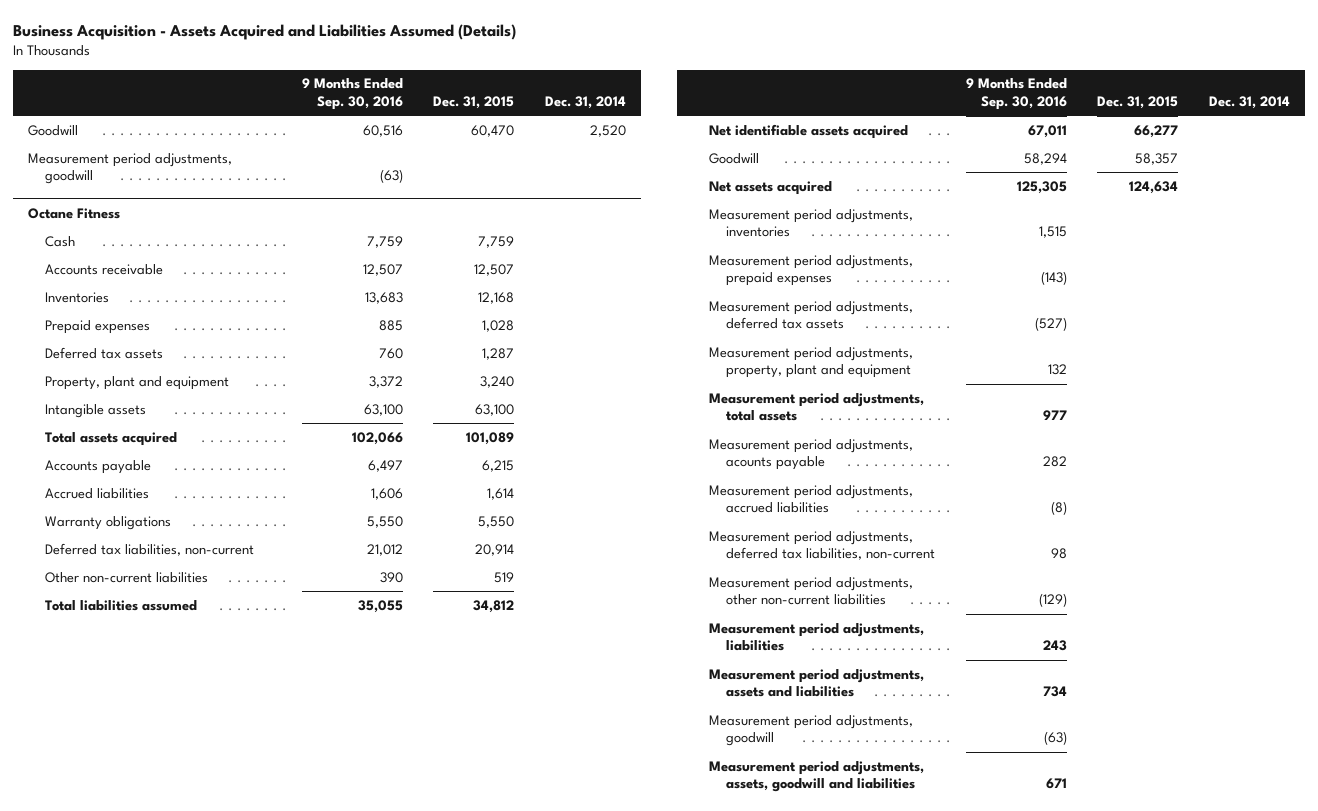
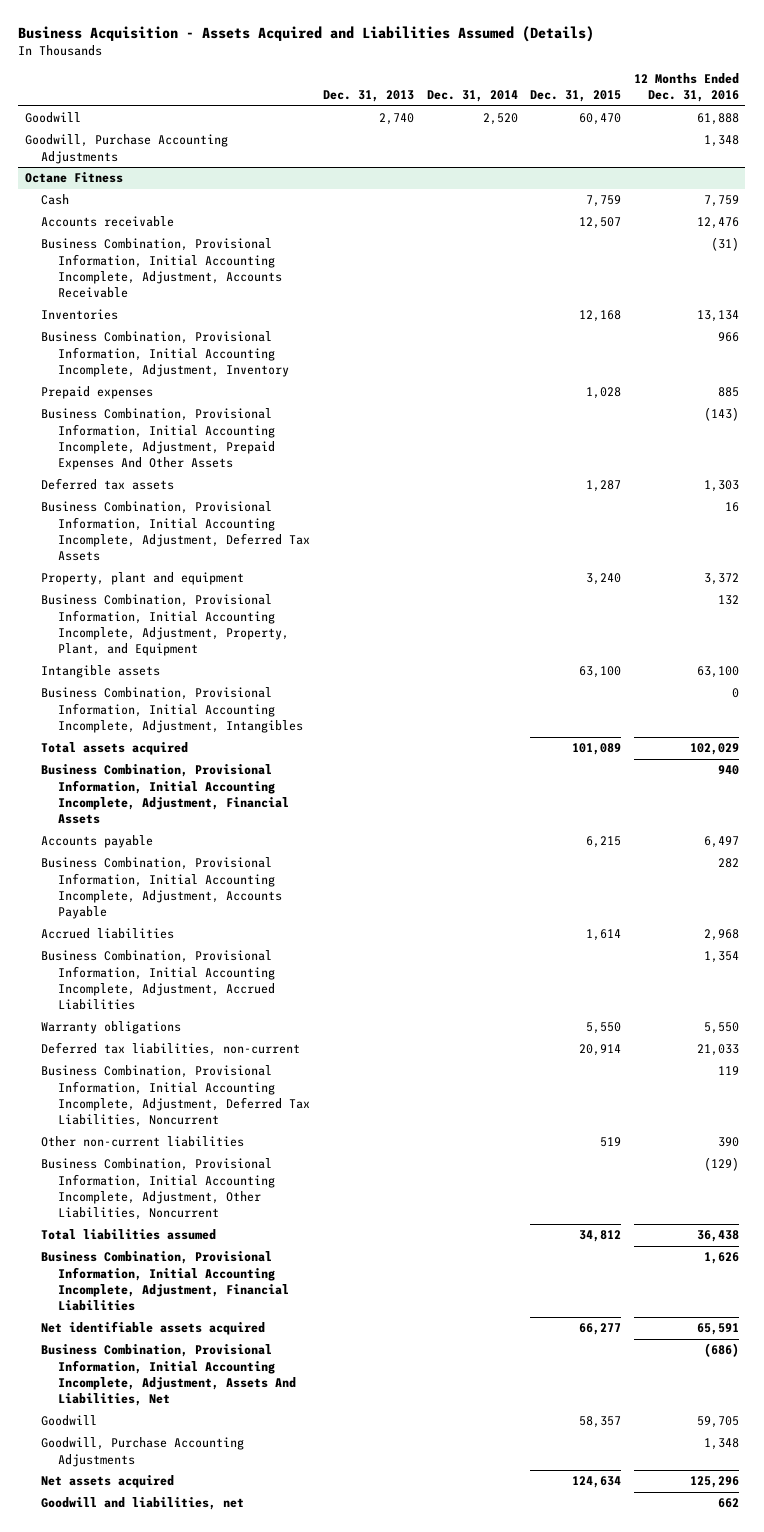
[301,78,403,110] 9 Months Ended Sep. 30, 2016 -> none
none -> [322,90,414,103] Dec. 31, 2013
none -> [633,72,739,103] 12 Months Ended Dec. 31, 2016
[28,152,233,185] Measurement period adjustments, goodwill -> [24,134,228,164] Goodwill, Purchase Accounting Adjustments
none -> [41,238,283,299] Business Combination, Provisional Information, Initial Accounting Incomplete, Adjustment, Accounts Receivable
none -> [41,331,290,377] Business Combination, Provisional Information, Initial Accounting Incomplete, Adjustment, Inventory
none -> [41,408,276,471] Business Combination, Provisional Information, Initial Accounting Incomplete, Adjustment, Prepaid Expenses And Other Assets
none -> [41,501,311,562] Business Combination, Provisional Information, Initial Accounting Incomplete, Adjustment, Deferred Tax Assets
none -> [41,594,290,657] Business Combination, Provisional Information, Initial Accounting Incomplete, Adjustment, Property, Plant, and Equipment
none -> [41,687,304,733] Business Combination, Provisional Information, Initial Accounting Incomplete, Adjustment, Intangibles
none -> [41,764,290,825] Business Combination, Provisional Information, Initial Accounting Incomplete, Adjustment, Financial Assets
none -> [41,857,283,920] Business Combination, Provisional Information, Initial Accounting Incomplete, Adjustment, Accounts Payable
none -> [41,950,276,1011] Business Combination, Provisional Information, Initial Accounting Incomplete, Adjustment, Accrued Liabilities
none -> [41,1065,311,1128] Business Combination, Provisional Information, Initial Accounting Incomplete, Adjustment, Deferred Tax Liabilities, Noncurrent
none -> [41,1158,276,1221] Business Combination, Provisional Information, Initial Accounting Incomplete, Adjustment, Other Liabilities, Noncurrent
none -> [41,1251,290,1312] Business Combination, Provisional Information, Initial Accounting Incomplete, Adjustment, Financial Liabilities
none -> [41,1344,297,1407] Business Combination, Provisional Information, Initial Accounting Incomplete, Adjustment, Assets And Liabilities, Net
none -> [41,1437,245,1467] Goodwill, Purchase Accounting Adjustments
[709,208,914,238] Measurement period adjustments, inventories -> none
[709,254,914,287] Measurement period adjustments, prepaid expenses -> none
[709,300,914,330] Measurement period adjustments, deferred tax assets -> none
[709,346,914,379] Measurement period adjustments, property, plant and equipment -> none
[709,392,925,422] Measurement period adjustments, total assets -> none
[709,438,914,471] Measurement period adjustments, acounts payable -> none
[709,484,914,514] Measurement period adjustments, accrued liabilities -> none
[709,530,936,561] Measurement period adjustments, deferred tax liabilities, non-current -> none
[709,576,914,606] Measurement period adjustments, other non-current liabilities -> none
[709,622,925,652] Measurement period adjustments, liabilities -> none
[709,668,925,698] Measurement period adjustments, assets and liabilities -> none
[709,714,914,747] Measurement period adjustments, goodwill -> none
[709,760,925,793] Measurement period adjustments, assets, goodwill and liabilities -> [41,1497,245,1511] Goodwill and liabilities, net

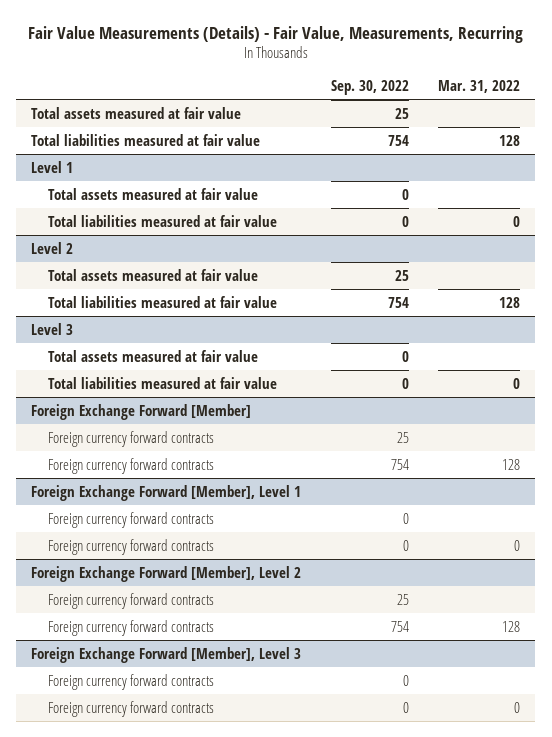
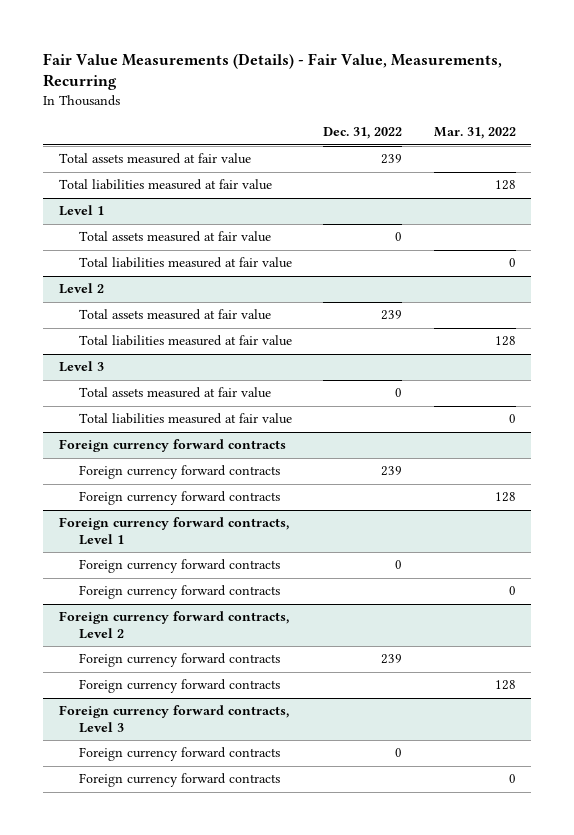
[330,79,409,95] Sep. 30, 2022 -> none
none -> [323,127,403,140] Dec. 31, 2022
[31,403,252,420] Foreign Exchange Forward [Member] -> [58,439,286,453] Foreign currency forward contracts
[31,484,302,501] Foreign Exchange Forward [Member], Level 1 -> [58,517,289,545] Foreign currency forward contracts, Level 1
[31,565,302,582] Foreign Exchange Forward [Member], Level 2 -> [58,611,289,639] Foreign currency forward contracts, Level 2
[31,646,302,663] Foreign Exchange Forward [Member], Level 3 -> [58,705,289,733] Foreign currency forward contracts, Level 3

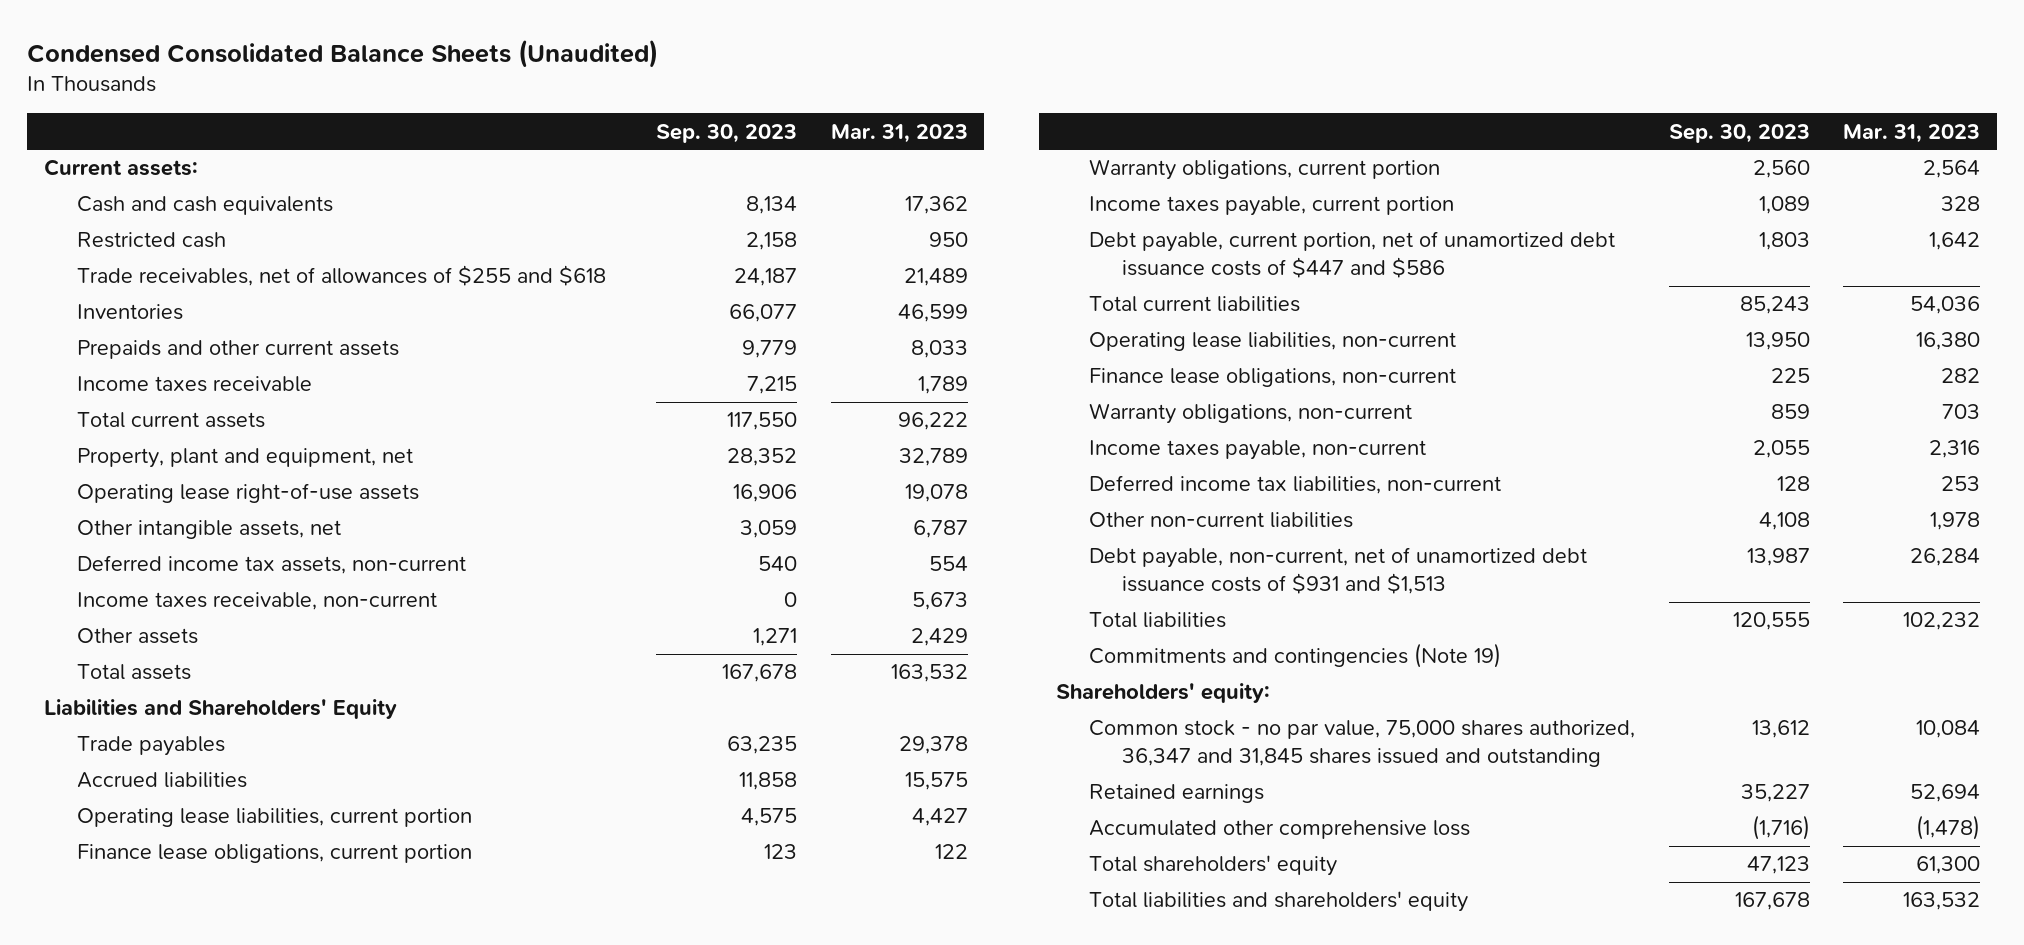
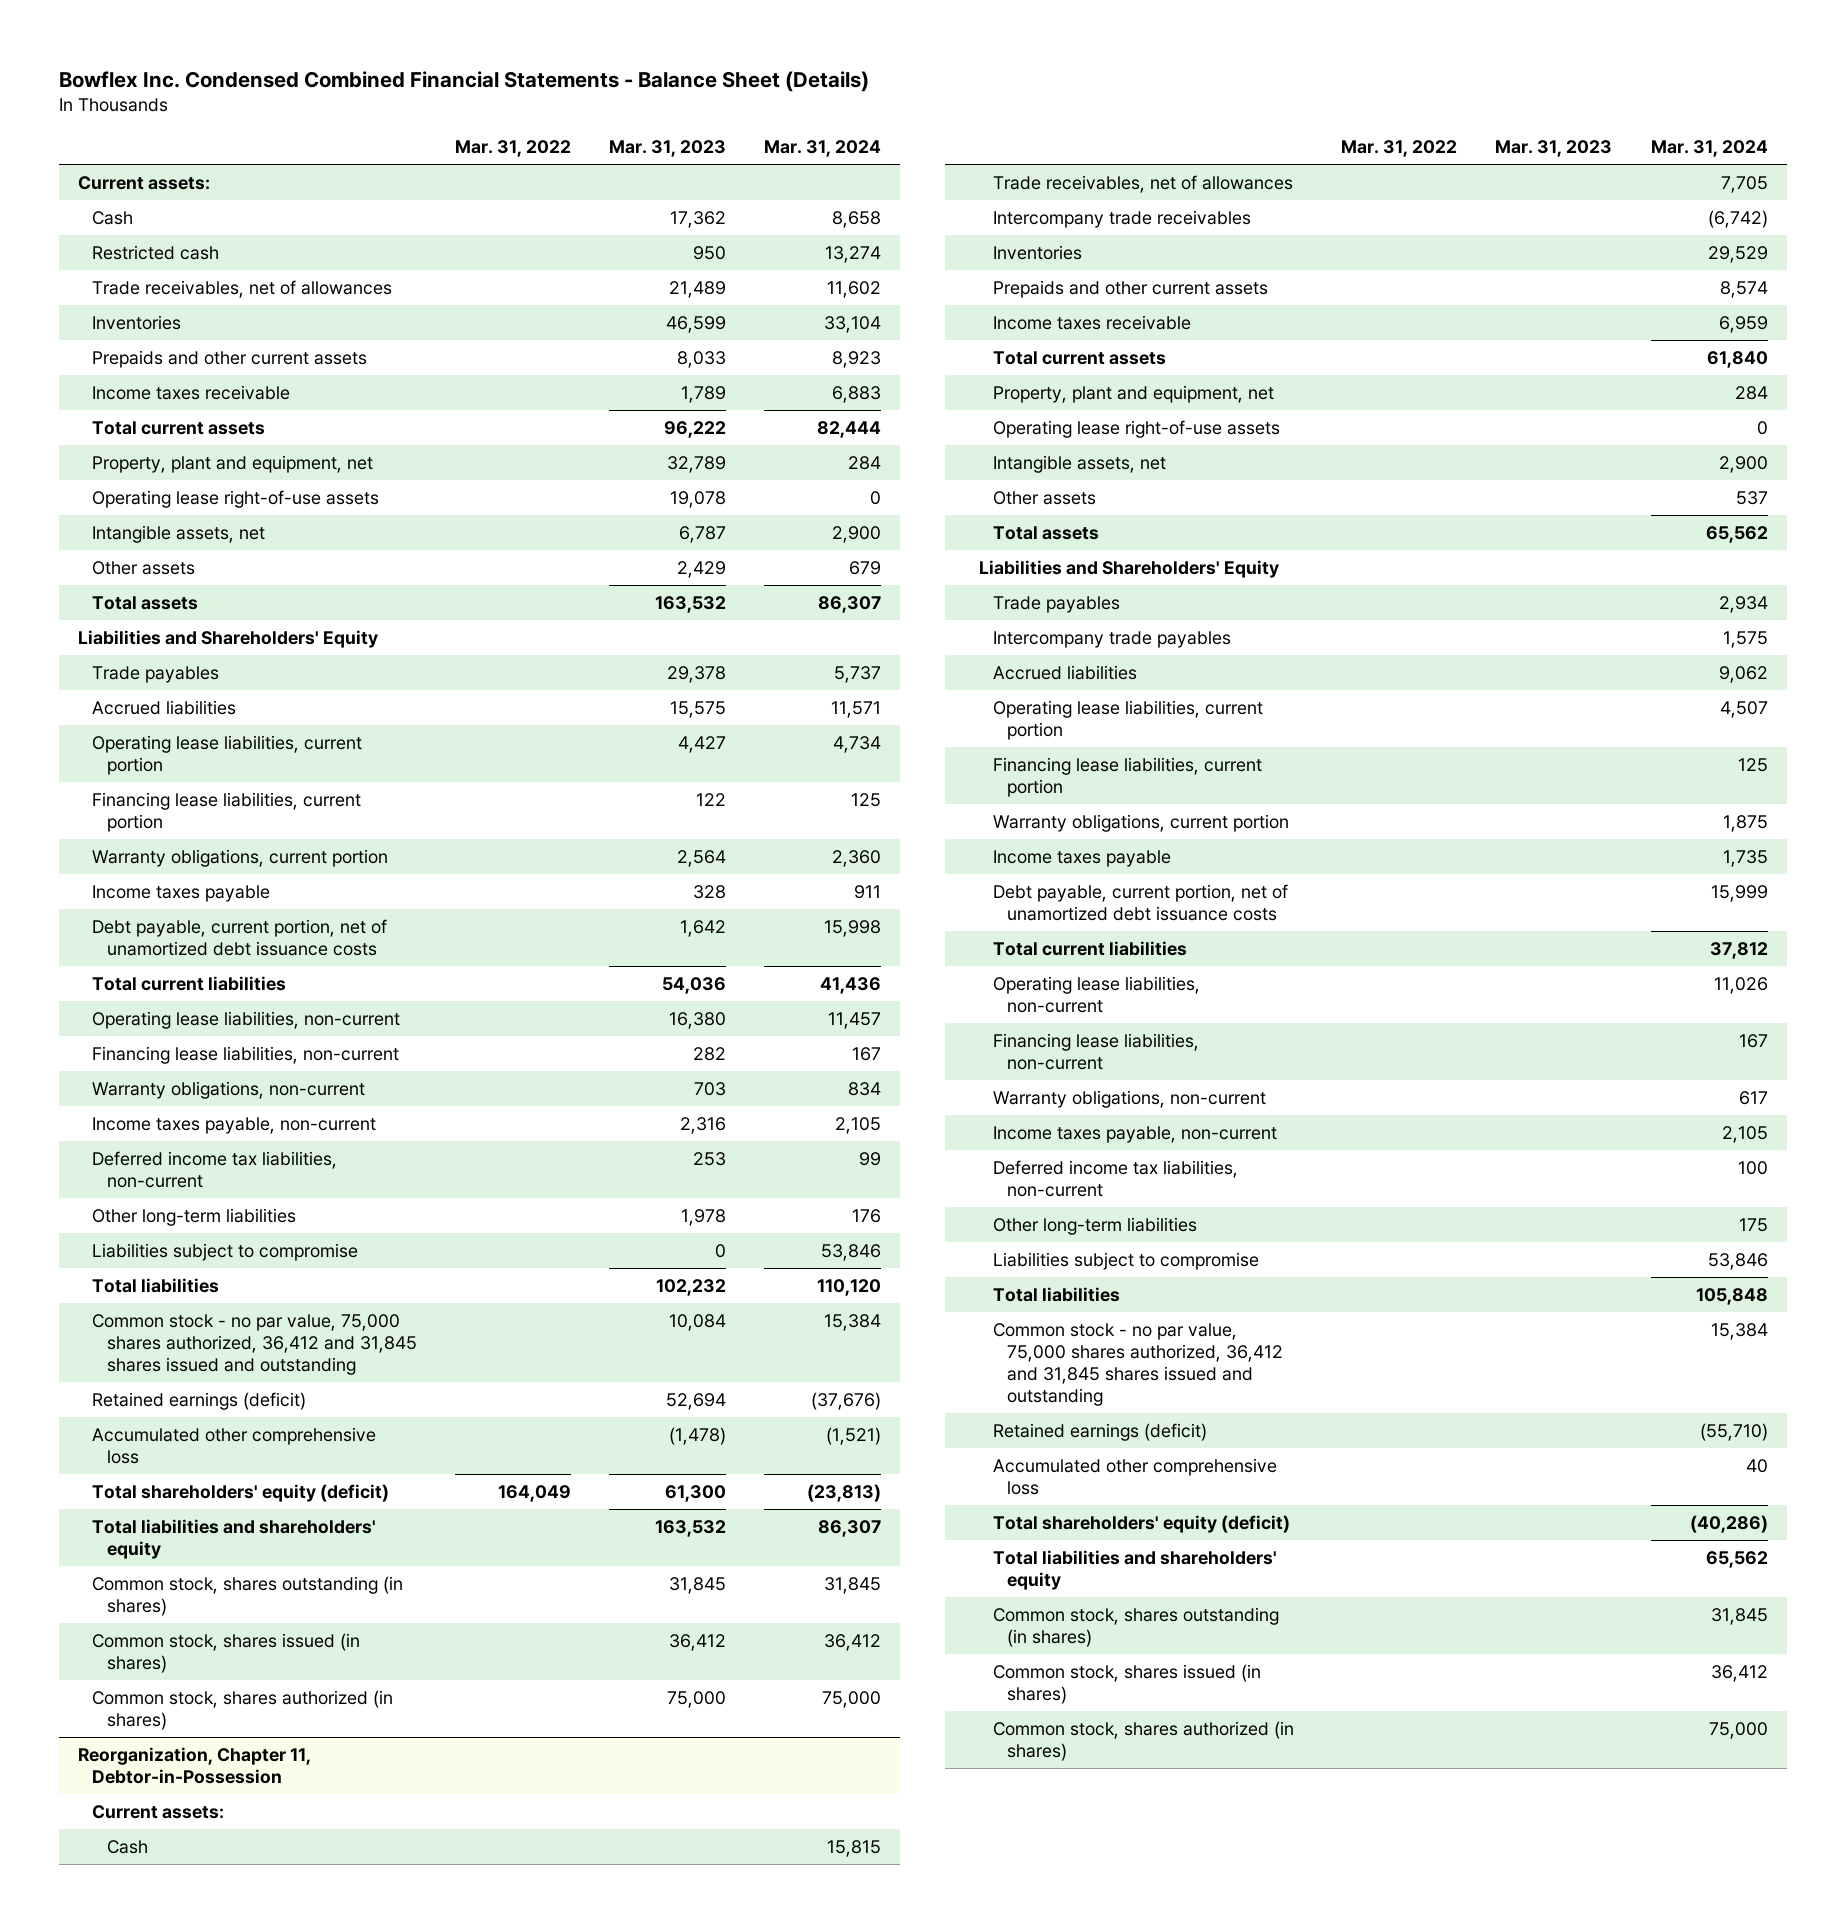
[27,38,659,68] Condensed Consolidated Balance Sheets (Unaudited) -> [58,70,869,92] Bowflex Inc. Condensed Combined Financial Statements - Balance Sheet (Details)
[656,123,798,143] Sep. 30, 2023 -> none
none -> [454,140,571,158] Mar. 31, 2022
none -> [764,140,882,158] Mar. 31, 2024
[77,196,334,216] Cash and cash equivalents -> [92,210,134,225] Cash
[77,265,607,287] Trade receivables, net of allowances of $255 and $618 -> [92,279,393,298] Trade receivables, net of allowances
[77,555,467,575] Deferred income tax assets, non-current -> none
[77,592,438,611] Income taxes receivable, non-current -> none
[77,520,342,540] Other intangible assets, net -> [92,524,266,543] Intangible assets, net
[77,844,473,864] Finance lease obligations, current portion -> [92,791,362,833] Financing lease liabilities, current portion
[1089,196,1455,217] Income taxes payable, current portion -> [92,884,271,902] Income taxes payable
[1089,231,1616,279] Debt payable, current portion, net of unamortized debt issuance costs of $447 and $586 -> [92,918,388,957] Debt payable, current portion, net of unamortized debt issuance costs
[1089,368,1457,388] Finance lease obligations, non-current -> [92,1045,400,1064] Financing lease liabilities, non-current
[1089,547,1588,595] Debt payable, non-current, net of unamortized debt issuance costs of $931 and $1,513 -> none
[1089,512,1354,529] Other non-current liabilities -> [92,1207,297,1226] Other long-term liabilities
none -> [92,1242,359,1261] Liabilities subject to compromise
[1089,643,1502,669] Commitments and contingencies (Note 19) -> none
[1056,683,1271,704] Shareholders' equity: -> none
[1089,720,1636,768] Common stock - no par value, 75,000 shares authorized, 36,347 and 31,845 shares issued and outstanding -> [92,1313,417,1376] Common stock - no par value, 75,000 shares authorized, 36,412 and 31,845 shares issued and outstanding
[1089,784,1265,804] Retained earnings -> [92,1391,307,1410] Retained earnings (deficit)
[1089,855,1338,877] Total shareholders' equity -> [92,1483,390,1502] Total shareholders' equity (deficit)
none -> [92,1575,404,1617] Common stock, shares outstanding (in shares)
none -> [92,1632,361,1674] Common stock, shares issued (in shares)
none -> [92,1689,394,1731] Common stock, shares authorized (in shares)
none -> [78,1746,312,1785] Reorganization, Chapter 11, Debtor-in-Possession
none -> [92,1804,225,1819] Current assets:
none -> [106,1839,148,1854] Cash
none -> [993,174,1294,193] Trade receivables, net of allowances
none -> [993,209,1252,228] Intercompany trade receivables
none -> [993,244,1083,260] Inventories
none -> [993,279,1269,298] Prepaids and other current assets
none -> [993,314,1192,330] Income taxes receivable
none -> [993,350,1167,365] Total current assets
none -> [993,384,1275,403] Property, plant and equipment, net
none -> [993,419,1281,438] Operating lease right-of-use assets
none -> [993,454,1167,473] Intangible assets, net
none -> [993,490,1097,505] Other assets
none -> [993,525,1100,540] Total assets
none -> [978,559,1279,578] Liabilities and Shareholders' Equity
none -> [993,595,1121,613] Trade payables
none -> [993,630,1232,648] Intercompany trade payables
none -> [993,664,1138,680] Accrued liabilities
none -> [993,699,1264,741] Operating lease liabilities, current portion
none -> [993,756,1263,798] Financing lease liabilities, current portion
none -> [993,813,1290,832] Warranty obligations, current portion
none -> [993,849,1172,867] Income taxes payable
none -> [993,883,1289,922] Debt payable, current portion, net of unamortized debt issuance costs
none -> [993,940,1188,956] Total current liabilities
none -> [993,975,1201,1014] Operating lease liabilities, non-current
none -> [993,1032,1200,1071] Financing lease liabilities, non-current
none -> [993,1089,1267,1108] Warranty obligations, non-current
none -> [993,1125,1278,1143] Income taxes payable, non-current
none -> [993,1159,1239,1198] Deferred income tax liabilities, non-current
none -> [993,1216,1198,1235] Other long-term liabilities
none -> [993,1251,1260,1270] Liabilities subject to compromise
none -> [993,1286,1121,1302] Total liabilities
none -> [993,1322,1284,1407] Common stock - no par value, 75,000 shares authorized, 36,412 and 31,845 shares issued and outstanding
none -> [993,1422,1208,1441] Retained earnings (deficit)
none -> [993,1457,1278,1496] Accumulated other comprehensive loss
none -> [993,1514,1291,1533] Total shareholders' equity (deficit)
none -> [993,1549,1278,1591] Total liabilities and shareholders' equity
none -> [993,1606,1280,1648] Common stock, shares outstanding (in shares)
none -> [993,1663,1262,1705] Common stock, shares issued (in shares)
none -> [993,1720,1295,1762] Common stock, shares authorized (in shares)

